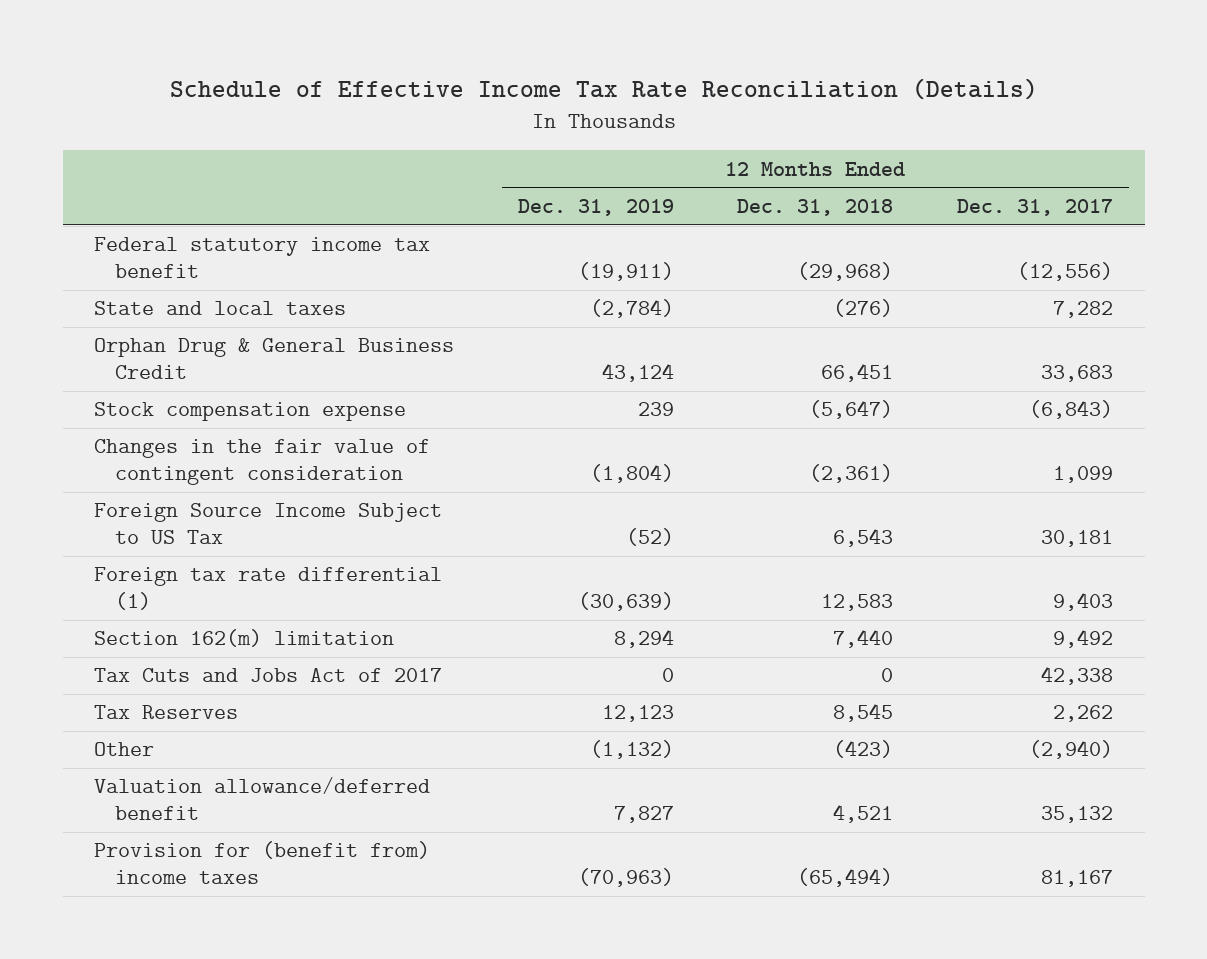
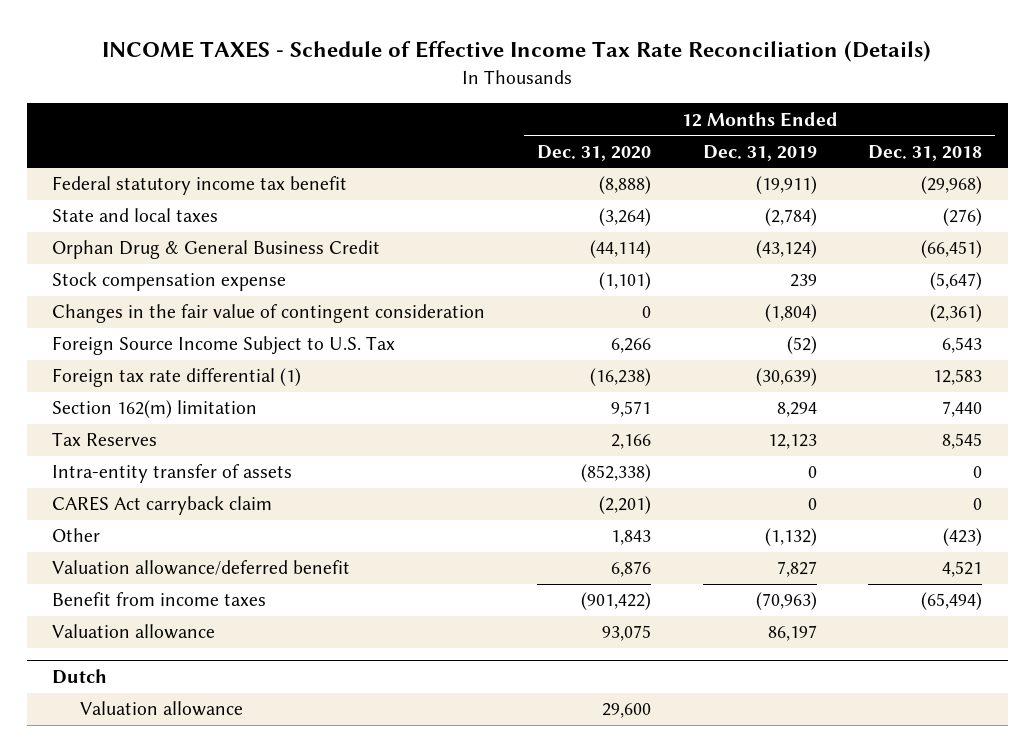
[169,78,1038,101] Schedule of Effective Income Tax Rate Reconciliation (Details) -> [102,41,932,63] INCOME TAXES - Schedule of Effective Income Tax Rate Reconciliation (Details)
[957,198,1114,216] Dec. 31, 2017 -> none
none -> [536,144,651,161] Dec. 31, 2020
[601,363,674,383] 43,124 -> [755,240,817,259] (43,124)
[821,363,894,383] 66,451 -> [921,240,983,259] (66,451)
[94,503,443,545] Foreign Source Income Subject to US Tax -> [52,336,396,356] Foreign Source Income Subject to U.S. Tax
[94,668,443,683] Tax Cuts and Jobs Act of 2017 -> none
none -> [52,464,293,484] Intra-entity transfer of assets
none -> [52,496,273,516] CARES Act carryback claim
[94,841,431,885] Provision for (benefit from) income taxes -> [52,592,267,607] Benefit from income taxes
none -> [52,624,216,640] Valuation allowance
none -> [52,668,108,684] Dutch
none -> [79,701,243,717] Valuation allowance

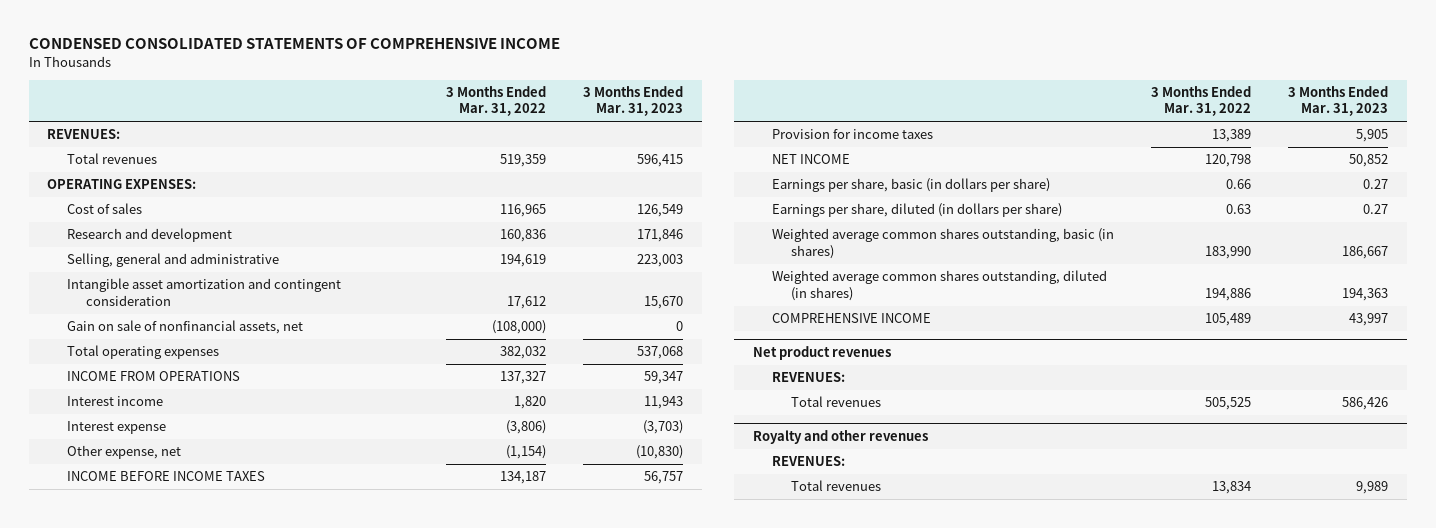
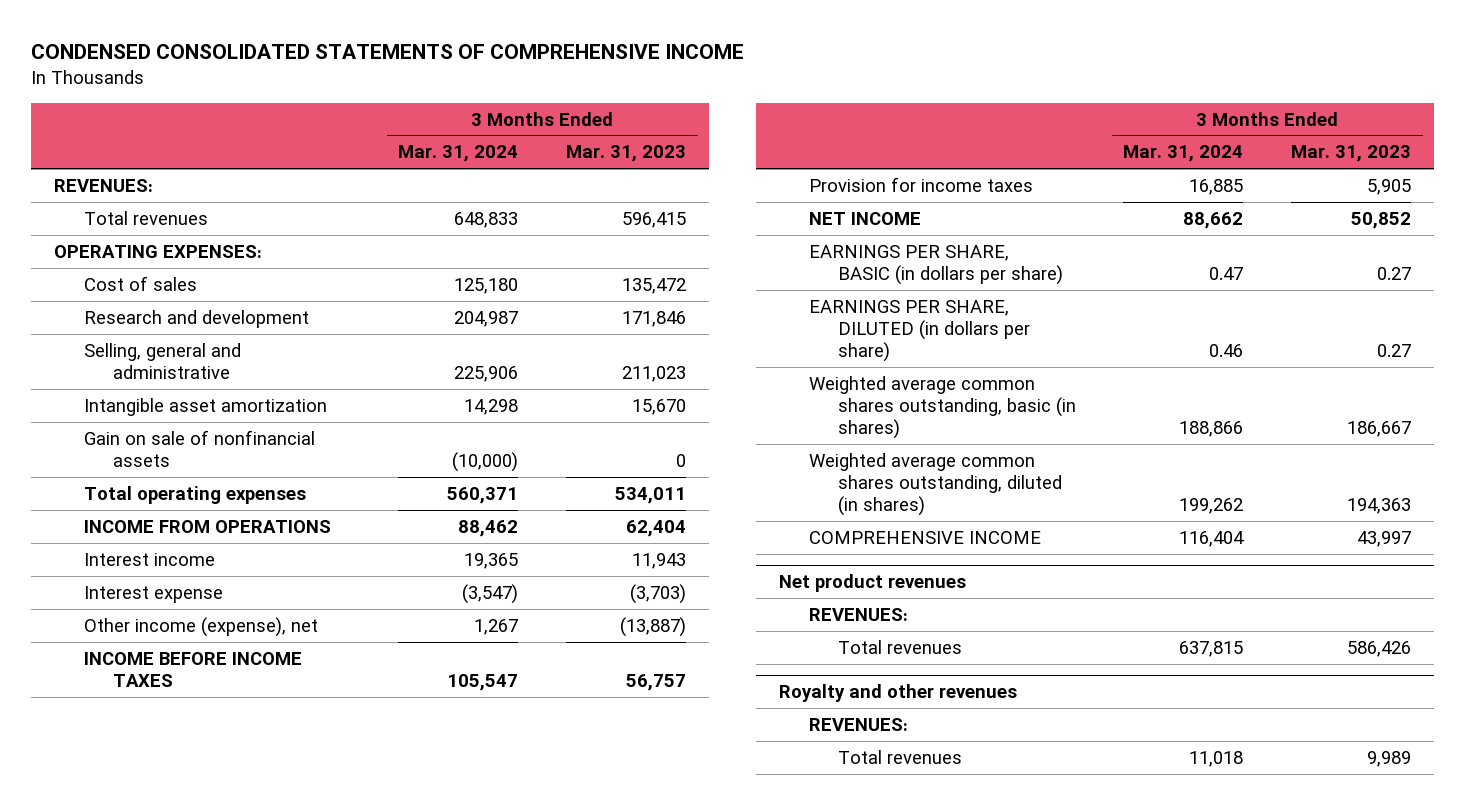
[445,85,546,117] 3 Months Ended Mar. 31, 2022 -> none
none -> [398,145,519,163] Mar. 31, 2024
[637,204,684,218] 126,549 -> [621,277,686,294] 135,472
[637,254,684,268] 223,003 -> [621,366,686,383] 211,023
[66,278,341,306] Intangible asset amortization and contingent consideration -> [83,397,327,416] Intangible asset amortization
[66,320,303,335] Gain on sale of nonfinancial assets, net -> [83,429,315,468] Gain on sale of nonfinancial assets
[637,346,684,360] 537,068 -> [614,486,686,504] 534,011
[644,371,684,385] 59,347 -> [625,519,686,537] 62,404
[66,445,181,460] Other expense, net -> [83,616,318,637] Other income (expense), net
[636,445,684,460] (10,830) -> [619,616,686,637] (13,887)
[772,178,1051,193] Earnings per share, basic (in dollars per share) -> [808,244,1064,286] EARNINGS PER SHARE, BASIC (in dollars per share)
[772,203,1063,218] Earnings per share, diluted (in dollars per share) -> [808,299,1031,363] EARNINGS PER SHARE, DILUTED (in dollars per share)

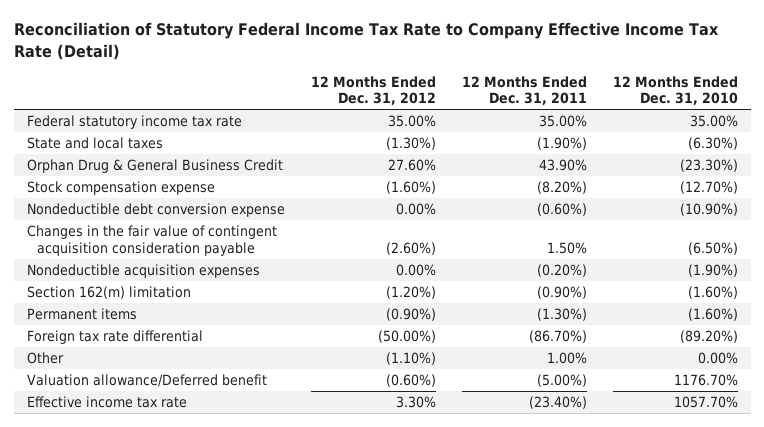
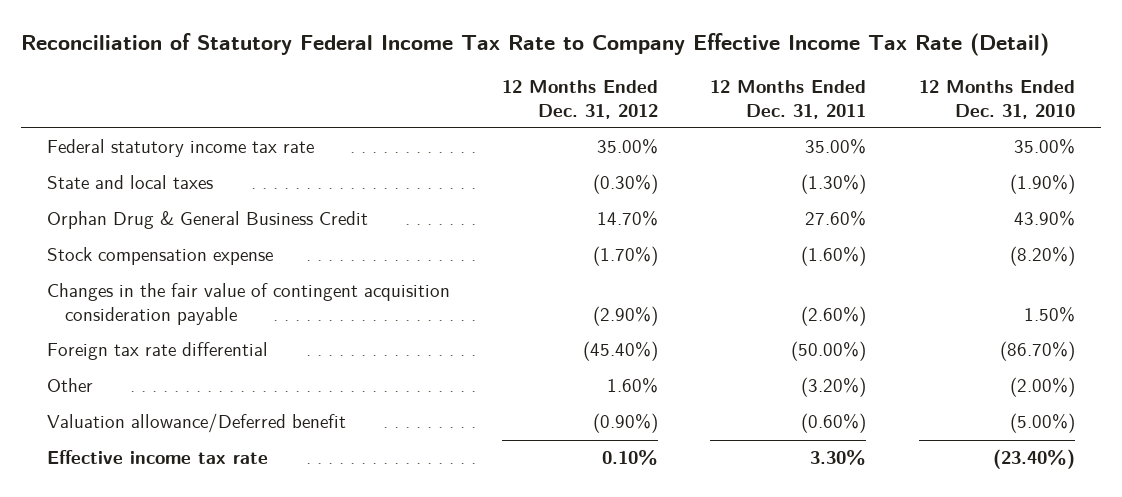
[26,203,285,218] Nondeductible debt conversion expense -> none
[26,264,260,279] Nondeductible acquisition expenses -> none
[26,286,191,300] Section 162(m) limitation -> none
[26,308,137,321] Permanent items -> none
[385,137,436,151] (1.30%) -> [593,174,659,195] (0.30%)
[536,137,587,151] (1.90%) -> [801,174,867,195] (1.30%)
[687,137,738,151] (6.30%) -> [1009,174,1075,195] (1.90%)
[387,159,436,172] 27.60% -> [597,210,659,227] 14.70%
[538,159,587,172] 43.90% -> [805,210,867,227] 27.60%
[679,159,738,173] (23.30%) -> [1013,210,1075,227] 43.90%
[385,181,436,195] (1.60%) -> [593,246,659,267] (1.70%)
[536,181,587,195] (8.20%) -> [801,246,867,267] (1.60%)
[679,181,738,195] (12.70%) -> [1009,246,1075,267] (8.20%)
[385,241,436,255] (2.60%) -> [593,305,659,326] (2.90%)
[546,241,587,254] 1.50% -> [801,305,867,326] (2.60%)
[687,241,738,255] (6.50%) -> [1023,305,1075,322] 1.50%
[377,330,436,344] (50.00%) -> [583,341,659,362] (45.40%)
[528,330,587,344] (86.70%) -> [791,341,867,362] (50.00%)
[679,330,738,344] (89.20%) -> [999,341,1075,362] (86.70%)
[385,352,436,366] (1.10%) -> [607,377,659,394] 1.60%
[546,352,587,365] 1.00% -> [801,377,867,398] (3.20%)
[697,352,738,365] 0.00% -> [1009,377,1075,398] (2.00%)
[385,374,436,388] (0.60%) -> [593,413,659,434] (0.90%)
[536,374,587,388] (5.00%) -> [801,413,867,434] (0.60%)
[673,374,738,387] 1176.70% -> [1009,413,1075,434] (5.00%)
[395,396,436,409] 3.30% -> [602,450,659,466] 0.10%
[528,396,587,410] (23.40%) -> [810,450,867,466] 3.30%
[673,396,738,409] 1057.70% -> [992,449,1075,470] (23.40%)

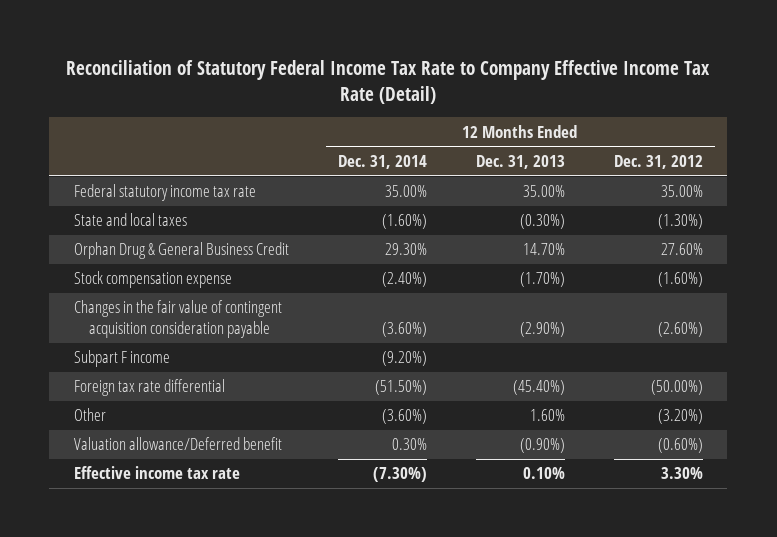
[710,80,867,119] 12 Months Ended Dec. 31, 2011 -> none
[918,80,1075,119] 12 Months Ended Dec. 31, 2010 -> none
none -> [337,154,427,169] Dec. 31, 2014
none -> [475,154,565,169] Dec. 31, 2013
[593,174,659,195] (0.30%) -> [657,214,703,230] (1.30%)
[597,210,659,227] 14.70% -> [660,243,703,256] 27.60%
[593,246,659,267] (1.70%) -> [657,272,703,288] (1.60%)
[593,305,659,326] (2.90%) -> [657,322,703,338] (2.60%)
none -> [73,350,170,368] Subpart F income
[583,341,659,362] (45.40%) -> [650,380,703,396] (50.00%)
[607,377,659,394] 1.60% -> [657,409,703,425] (3.20%)
[593,413,659,434] (0.90%) -> [657,438,703,454] (0.60%)
[602,450,659,466] 0.10% -> [660,467,703,480] 3.30%

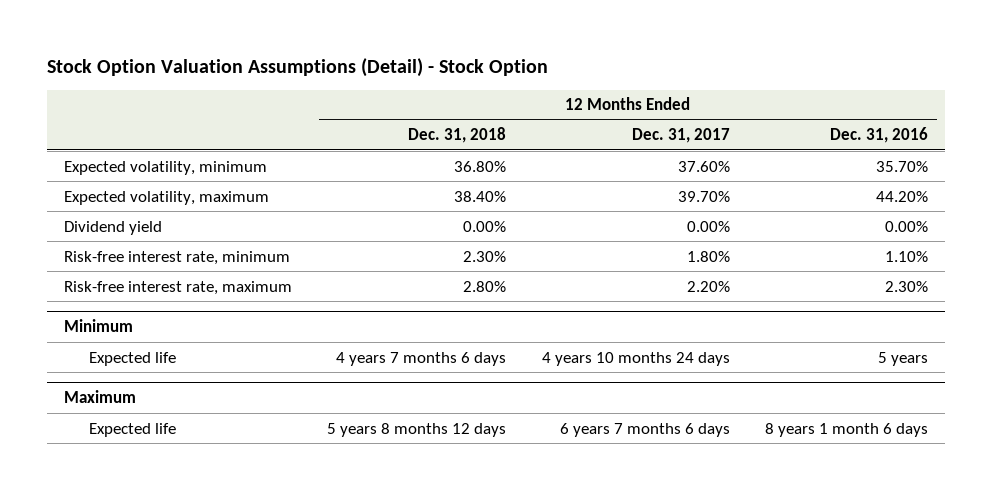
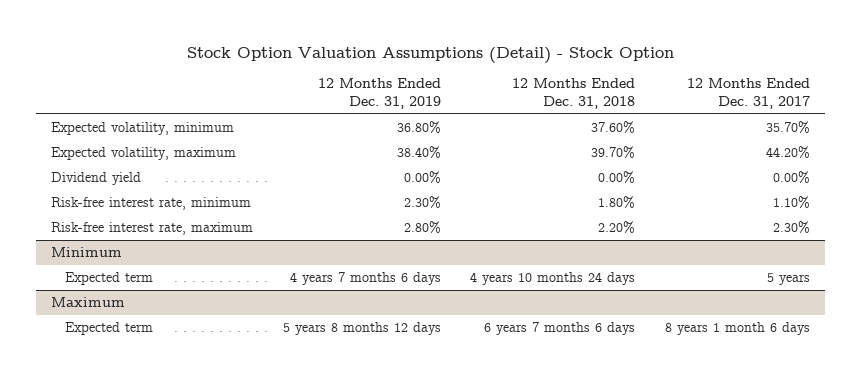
[829,127,928,144] Dec. 31, 2016 -> none
none -> [317,78,441,109] 12 Months Ended Dec. 31, 2019
[454,160,507,172] 36.80% -> [591,121,636,135] 37.60%
[677,160,730,172] 37.60% -> [765,121,810,135] 35.70%
[454,190,507,202] 38.40% -> [591,146,636,160] 39.70%
[677,190,730,202] 39.70% -> [765,146,810,160] 44.20%
[463,250,507,262] 2.30% -> [598,196,636,210] 1.80%
[686,250,730,262] 1.80% -> [772,196,810,210] 1.10%
[463,280,507,292] 2.80% -> [598,221,636,235] 2.20%
[686,280,730,292] 2.20% -> [772,221,810,235] 2.30%
[88,351,176,366] Expected life -> [64,272,153,286] Expected term
[336,351,507,366] 4 years 7 months 6 days -> [470,272,636,286] 4 years 10 months 24 days
[541,351,730,366] 4 years 10 months 24 days -> [766,273,810,286] 5 years
[88,422,176,437] Expected life -> [64,322,153,336] Expected term
[327,422,507,437] 5 years 8 months 12 days -> [484,322,636,336] 6 years 7 months 6 days
[559,422,730,437] 6 years 7 months 6 days -> [664,322,810,336] 8 years 1 month 6 days

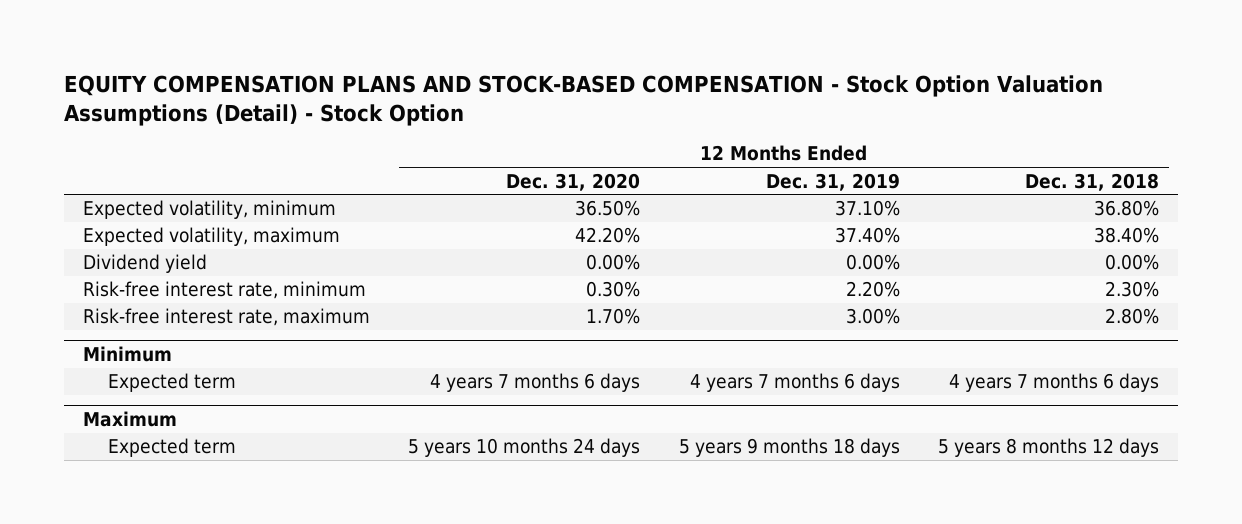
[186,46,674,64] Stock Option Valuation Assumptions (Detail) - Stock Option -> [63,75,1103,127] EQUITY COMPENSATION PLANS AND STOCK-BASED COMPENSATION - Stock Option Valuation Assumptions (Detail) - Stock Option
[686,78,810,109] 12 Months Ended Dec. 31, 2017 -> none
none -> [506,172,641,191] Dec. 31, 2020
[396,121,441,135] 36.80% -> [834,200,900,217] 37.10%
[591,121,636,135] 37.60% -> [1093,200,1159,217] 36.80%
[396,146,441,160] 38.40% -> [834,227,900,244] 37.40%
[591,146,636,160] 39.70% -> [1093,227,1159,244] 38.40%
[403,196,441,210] 2.30% -> [845,281,900,298] 2.20%
[598,196,636,210] 1.80% -> [1104,281,1159,298] 2.30%
[403,221,441,235] 2.80% -> [845,308,900,325] 3.00%
[598,221,636,235] 2.20% -> [1104,308,1159,325] 2.80%
[470,272,636,286] 4 years 10 months 24 days -> [948,373,1159,393] 4 years 7 months 6 days
[282,322,441,336] 5 years 8 months 12 days -> [678,438,900,458] 5 years 9 months 18 days
[484,322,636,336] 6 years 7 months 6 days -> [937,438,1159,458] 5 years 8 months 12 days

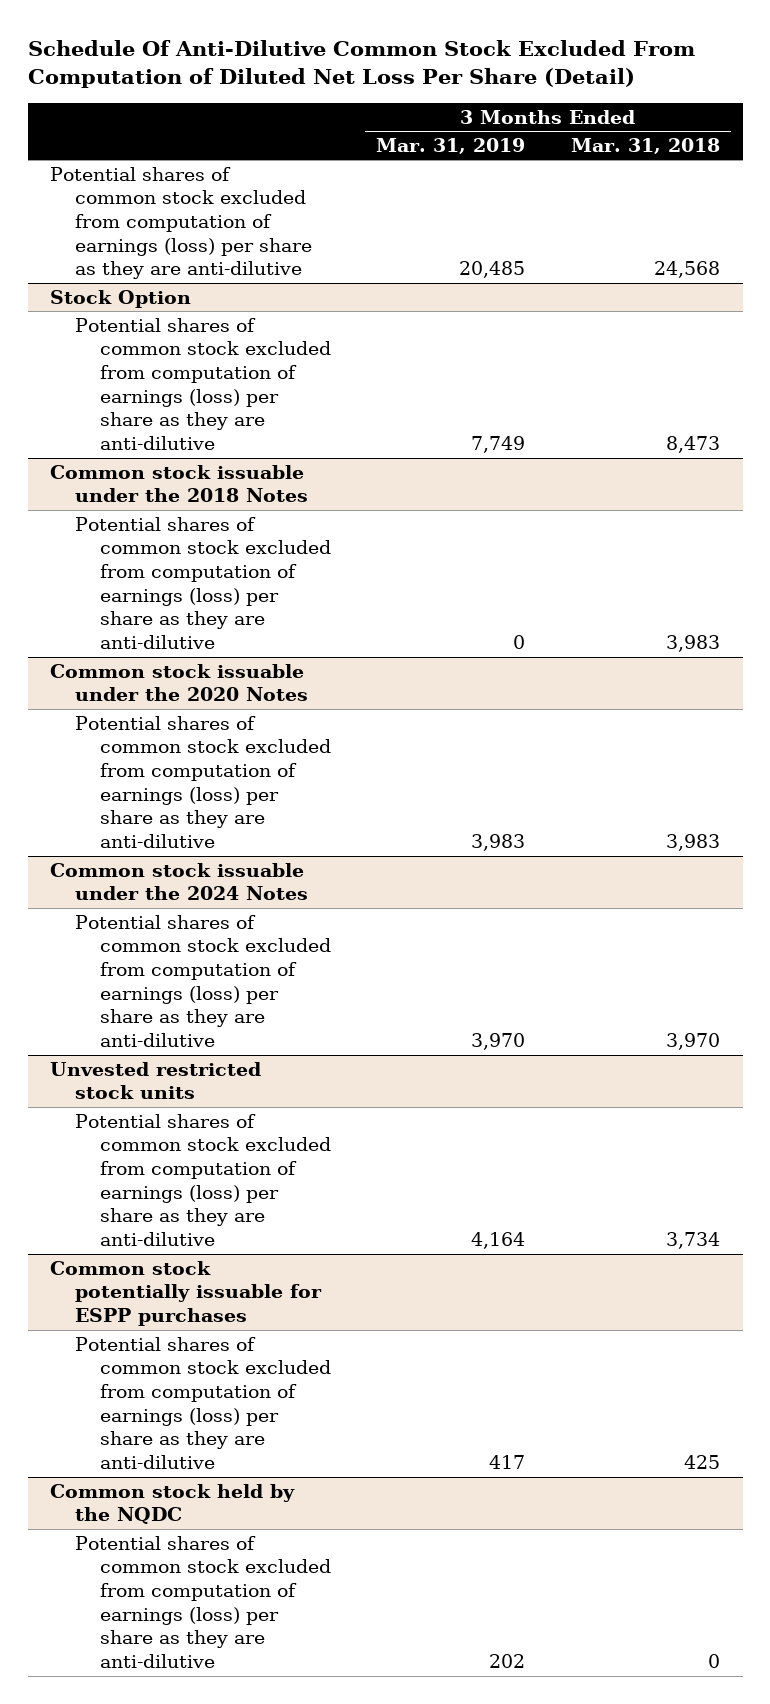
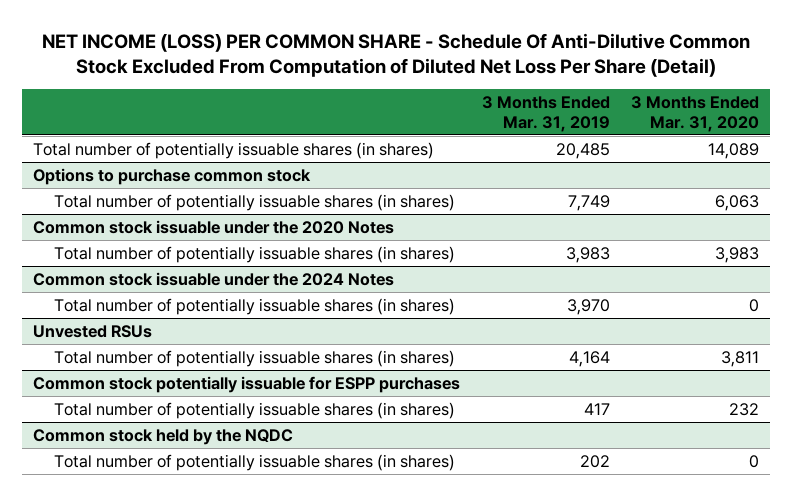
[27,40,695,89] Schedule Of Anti-Dilutive Common Stock Excluded From Computation of Diluted Net Loss Per Share (Detail) -> [42,32,751,78] NET INCOME (LOSS) PER COMMON SHARE - Schedule Of Anti-Dilutive Common Stock Excluded From Computation of Diluted Net Loss Per Share (Detail)
[570,137,720,154] Mar. 31, 2018 -> none
none -> [631,96,760,132] 3 Months Ended Mar. 31, 2020
[50,464,309,503] Common stock issuable under the 2018 Notes -> none
[75,516,332,650] Potential shares of common stock excluded from computation of earnings (loss) per share as they are anti-dilutive -> none
[50,166,313,280] Potential shares of common stock excluded from computation of earnings (loss) per share as they are anti-dilutive -> [32,141,434,159] Total number of potentially issuable shares (in shares)
[50,289,192,308] Stock Option -> [32,167,311,185] Options to purchase common stock
[75,317,332,451] Potential shares of common stock excluded from computation of earnings (loss) per share as they are anti-dilutive -> [54,193,456,211] Total number of potentially issuable shares (in shares)
[75,715,332,849] Potential shares of common stock excluded from computation of earnings (loss) per share as they are anti-dilutive -> [54,245,456,263] Total number of potentially issuable shares (in shares)
[75,914,332,1048] Potential shares of common stock excluded from computation of earnings (loss) per share as they are anti-dilutive -> [54,297,456,315] Total number of potentially issuable shares (in shares)
[50,1061,262,1100] Unvested restricted stock units -> [32,324,152,338] Unvested RSUs
[75,1113,332,1247] Potential shares of common stock excluded from computation of earnings (loss) per share as they are anti-dilutive -> [54,349,456,367] Total number of potentially issuable shares (in shares)
[75,1336,332,1470] Potential shares of common stock excluded from computation of earnings (loss) per share as they are anti-dilutive -> [54,401,456,419] Total number of potentially issuable shares (in shares)
[75,1535,332,1669] Potential shares of common stock excluded from computation of earnings (loss) per share as they are anti-dilutive -> [54,453,456,471] Total number of potentially issuable shares (in shares)

